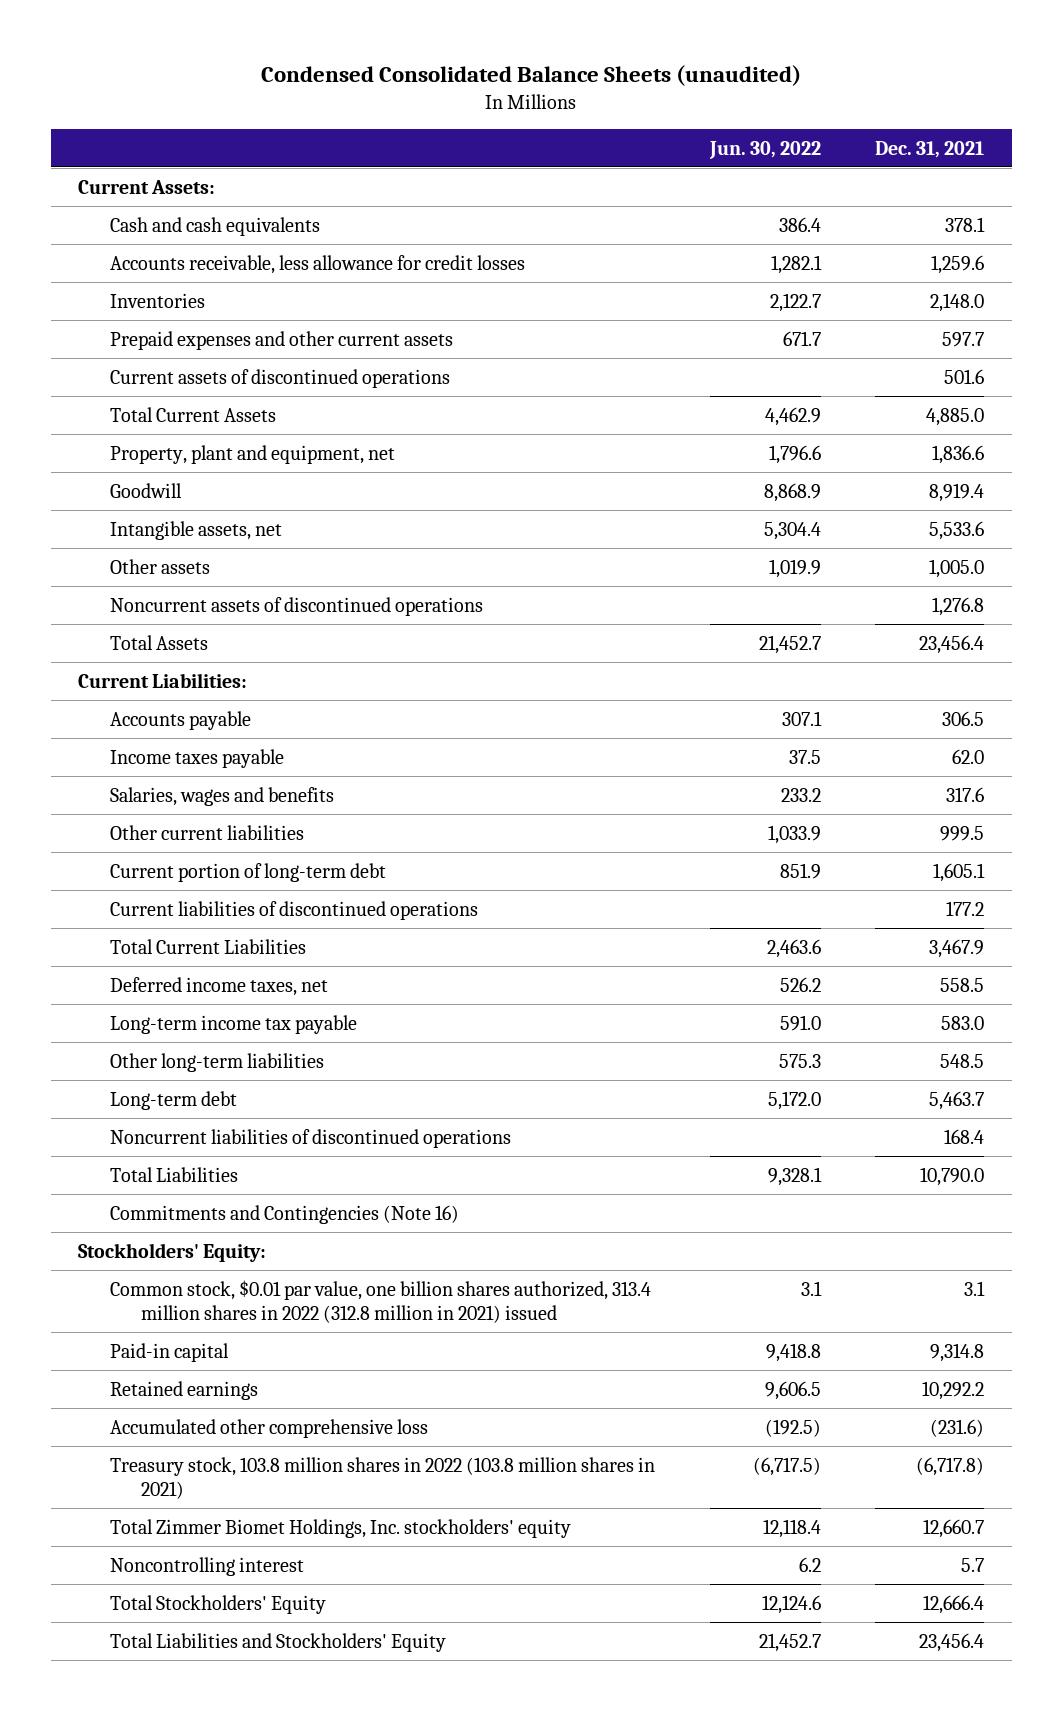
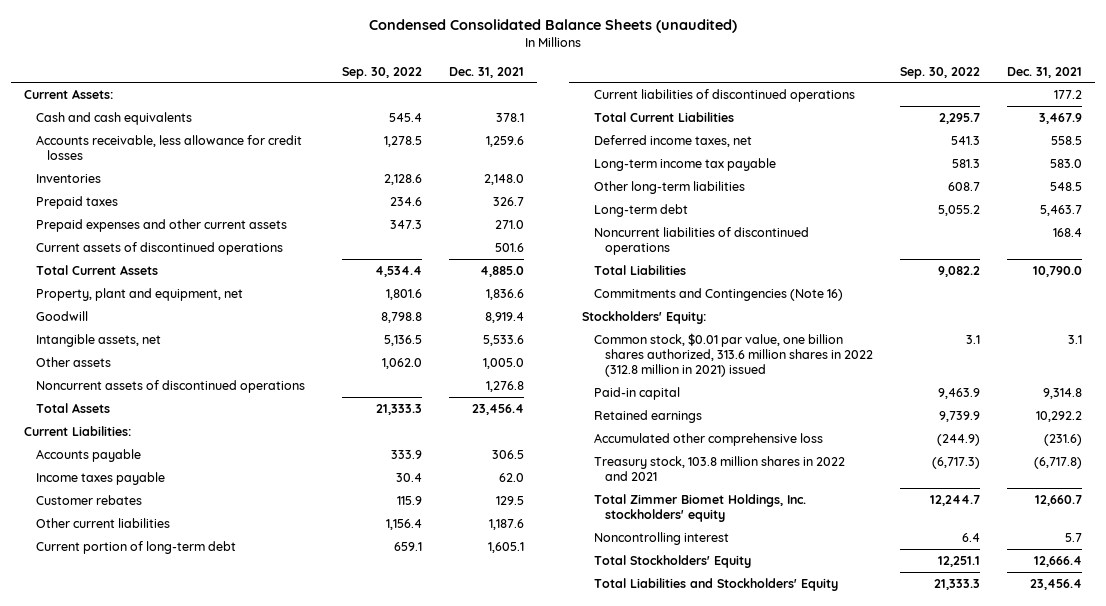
[708,140,821,159] Jun. 30, 2022 -> none
none -> [341,66,422,79] Sep. 30, 2022
none -> [35,195,118,209] Prepaid taxes
[942,331,985,347] 597.7 -> [494,219,524,229] 271.0
[109,786,334,806] Salaries, wages and benefits -> none
none -> [35,494,142,505] Customer rebates
[940,825,985,841] 999.5 -> [488,518,524,530] 1,187.6
[109,1279,651,1324] Common stock, $0.01 par value, one billion shares authorized, 313.4 million shares in 2022 (312.8 million in 2021) issued -> [593,332,874,377] Common stock, $0.01 par value, one billion shares authorized, 313.6 million shares in 2022 (312.8 million in 2021) issued
[109,1456,655,1500] Treasury stock, 103.8 million shares in 2022 (103.8 million shares in 2021) -> [593,455,845,481] Treasury stock, 103.8 million shares in 2022 and 2021

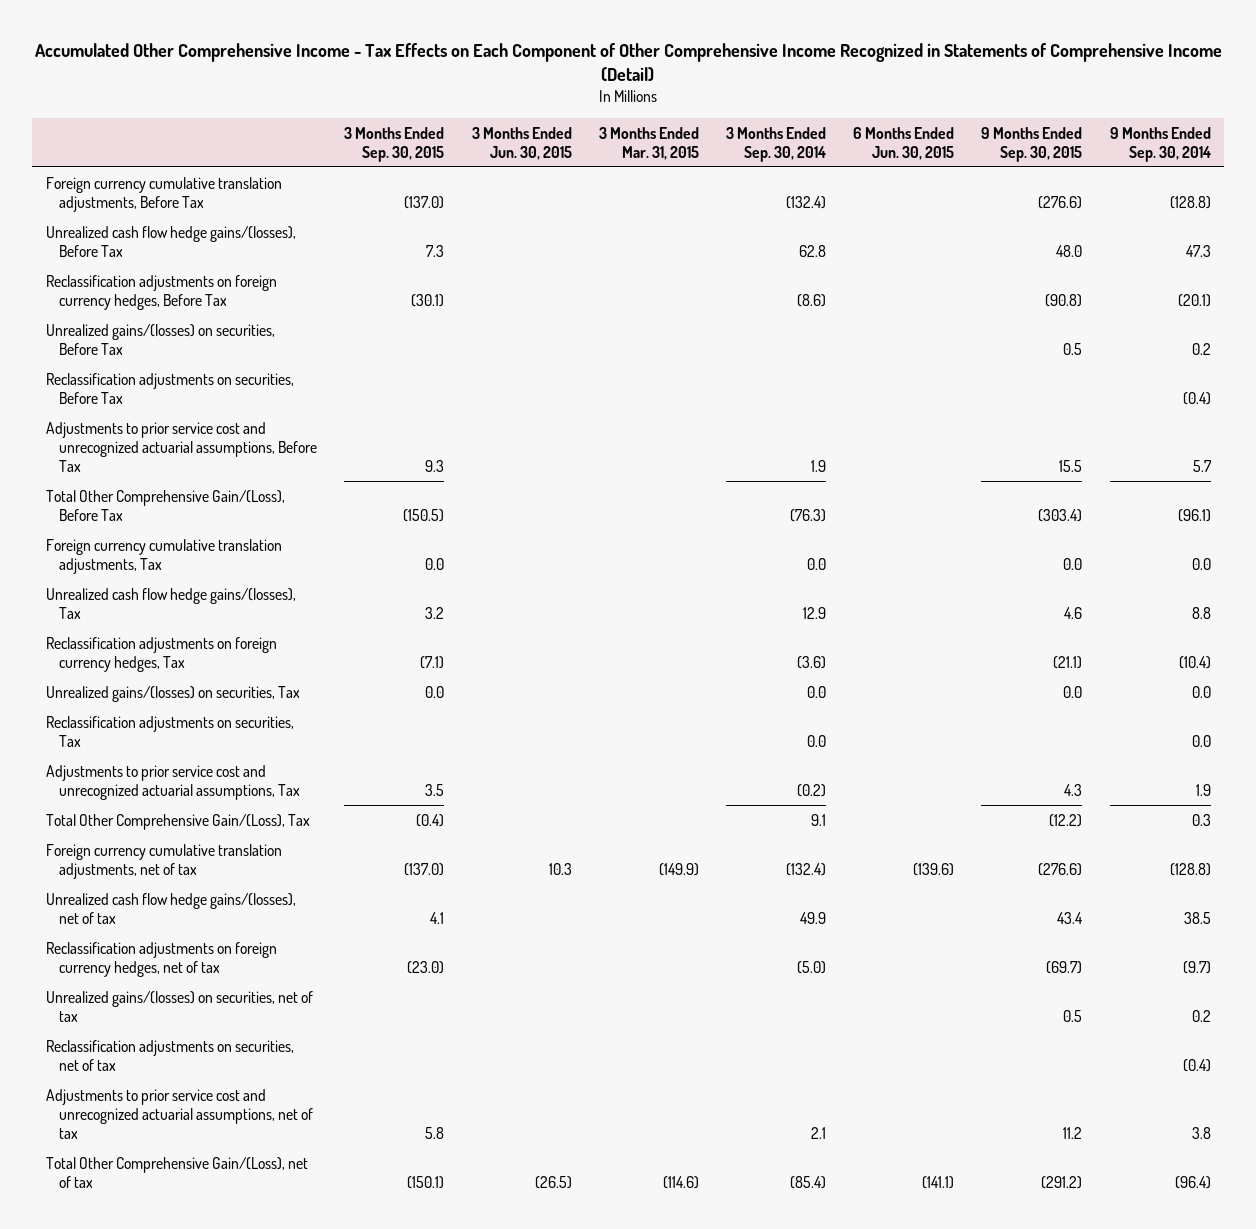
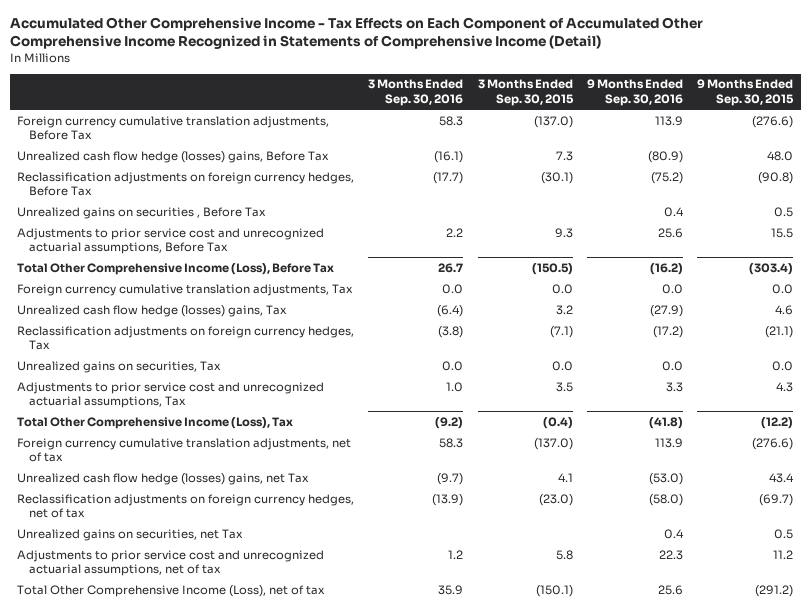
[35,42,1223,82] Accumulated Other Comprehensive Income - Tax Effects on Each Component of Other Comprehensive Income Recognized in Statements of Comprehensive Income (Detail) -> [9,16,703,50] Accumulated Other Comprehensive Income - Tax Effects on Each Component of Accumulated Other Comprehensive Income Recognized in Statements of Comprehensive Income (Detail)
[471,126,572,160] 3 Months Ended Jun. 30, 2015 -> none
[598,126,699,160] 3 Months Ended Mar. 31, 2015 -> none
[726,126,827,162] 3 Months Ended Sep. 30, 2014 -> none
[853,126,955,160] 6 Months Ended Jun. 30, 2015 -> none
[1109,126,1211,162] 9 Months Ended Sep. 30, 2014 -> none
none -> [368,79,464,106] 3 Months Ended Sep. 30, 2016
none -> [587,79,684,106] 9 Months Ended Sep. 30, 2016
[45,225,296,257] Unrealized cash flow hedge gains/(losses), Before Tax -> [16,150,329,163] Unrealized cash flow hedge (losses) gains, Before Tax
[45,372,294,404] Reclassification adjustments on securities, Before Tax -> none
[45,323,275,355] Unrealized gains/(losses) on securities, Before Tax -> [16,206,266,219] Unrealized gains on securities , Before Tax
[45,489,285,521] Total Other Comprehensive Gain/(Loss), Before Tax -> [16,262,334,275] Total Other Comprehensive Income (Loss), Before Tax
[45,587,296,619] Unrealized cash flow hedge gains/(losses), Tax -> [16,304,287,317] Unrealized cash flow hedge (losses) gains, Tax
[45,715,294,747] Reclassification adjustments on securities, Tax -> none
[45,685,300,702] Unrealized gains/(losses) on securities, Tax -> [16,360,221,373] Unrealized gains on securities, Tax
[45,813,310,830] Total Other Comprehensive Gain/(Loss), Tax -> [16,416,293,429] Total Other Comprehensive Income (Loss), Tax
[45,892,296,924] Unrealized cash flow hedge gains/(losses), net of tax -> [16,472,309,485] Unrealized cash flow hedge (losses) gains, net Tax
[45,1039,294,1071] Reclassification adjustments on securities, net of tax -> none
[45,990,313,1022] Unrealized gains/(losses) on securities, net of tax -> [16,528,243,541] Unrealized gains on securities, net Tax
[45,1156,308,1188] Total Other Comprehensive Gain/(Loss), net of tax -> [16,584,325,597] Total Other Comprehensive Income (Loss), net of tax

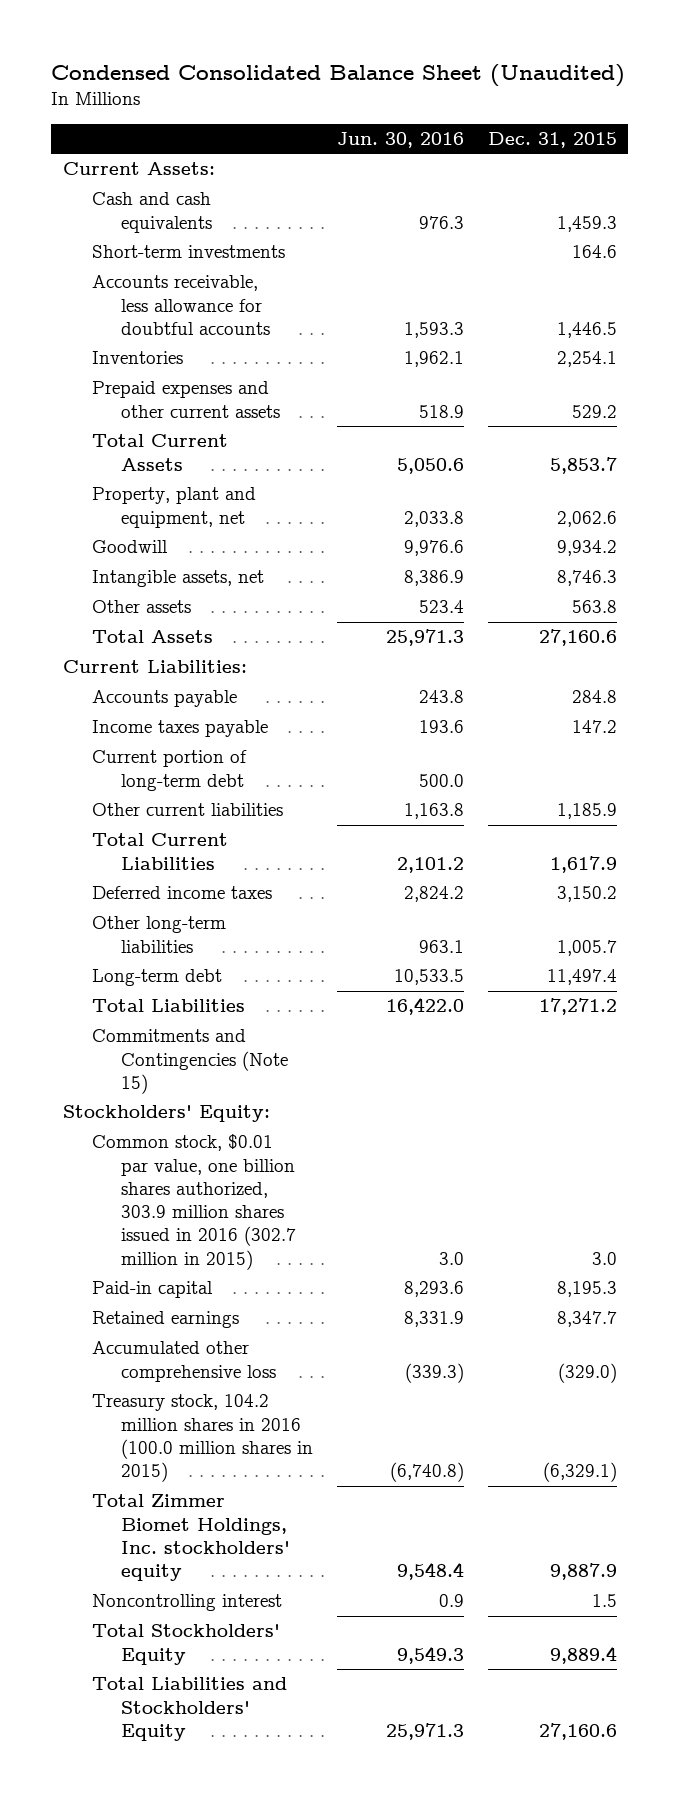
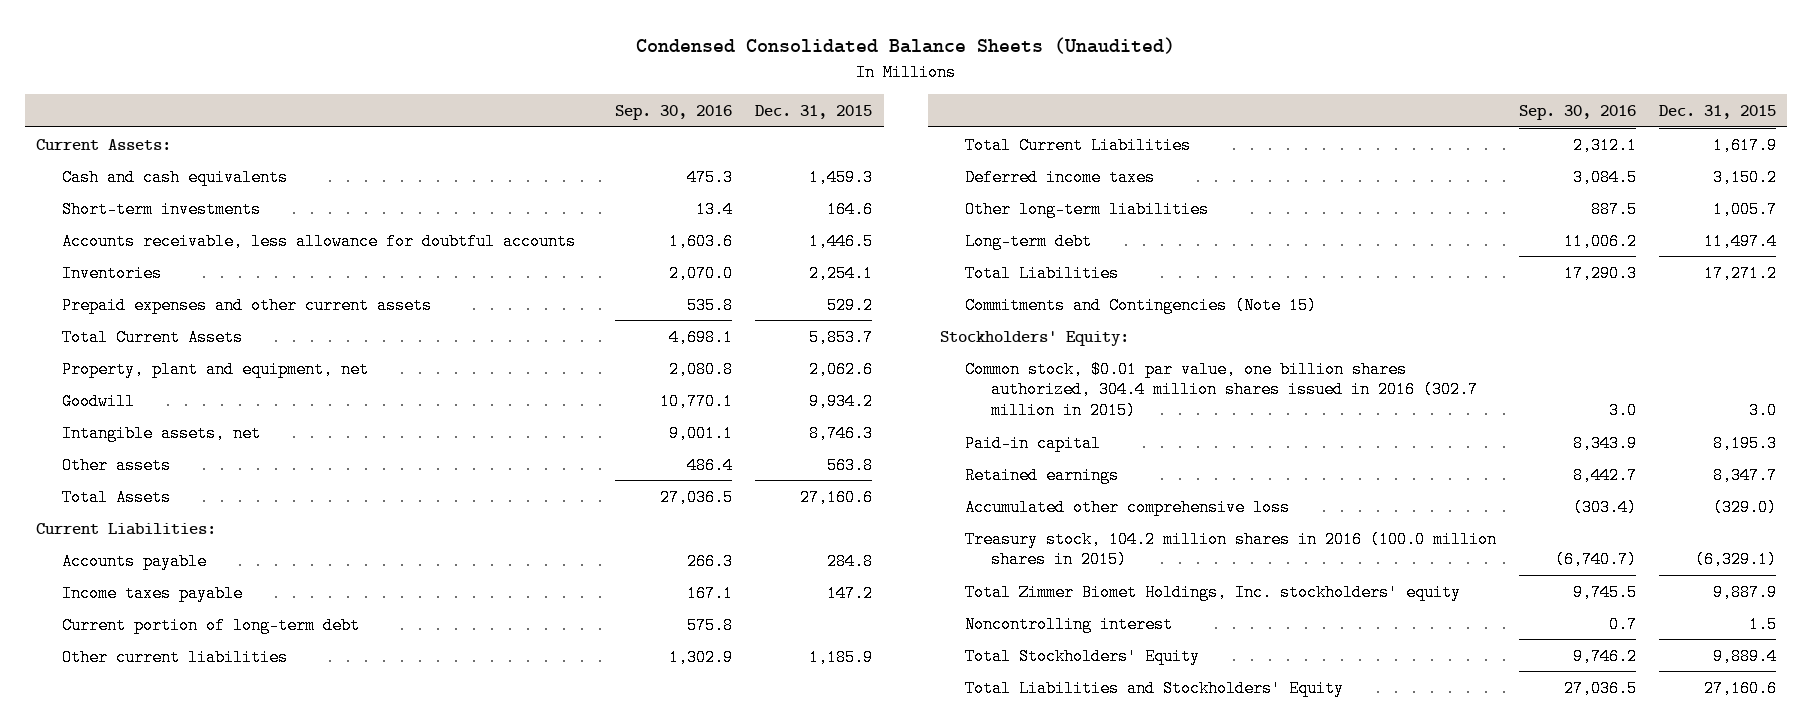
[50,63,625,87] Condensed Consolidated Balance Sheet (Unaudited) -> [636,37,1176,55] Condensed Consolidated Balance Sheets (Unaudited)
[336,131,464,148] Jun. 30, 2016 -> none
none -> [615,104,733,120] Sep. 30, 2016
[91,1134,296,1270] Common stock, $0.01 par value, one billion shares authorized, 303.9 million shares issued in 2016 (302.7 million in 2015) -> [965,360,1478,420] Common stock, $0.01 par value, one billion shares authorized, 304.4 million shares issued in 2016 (302.7 million in 2015)

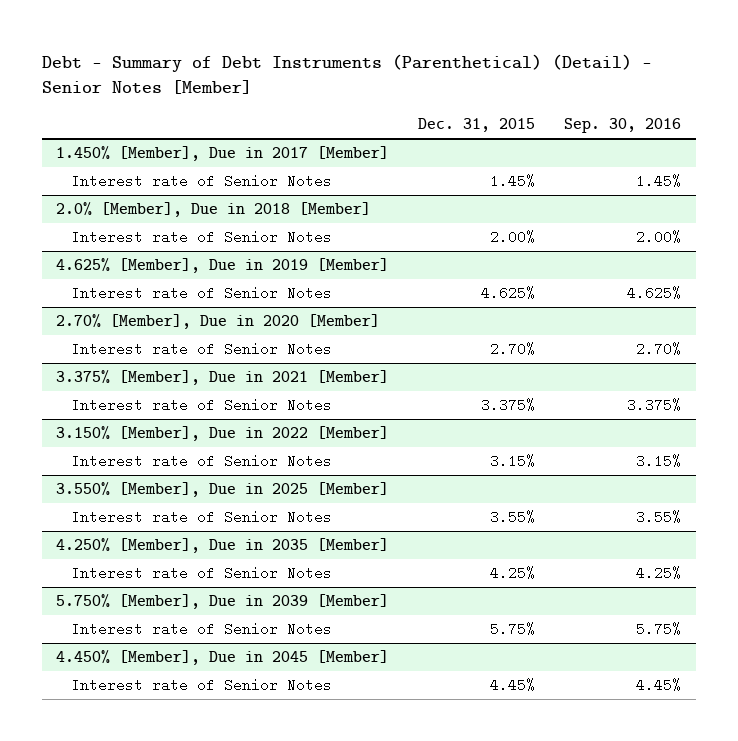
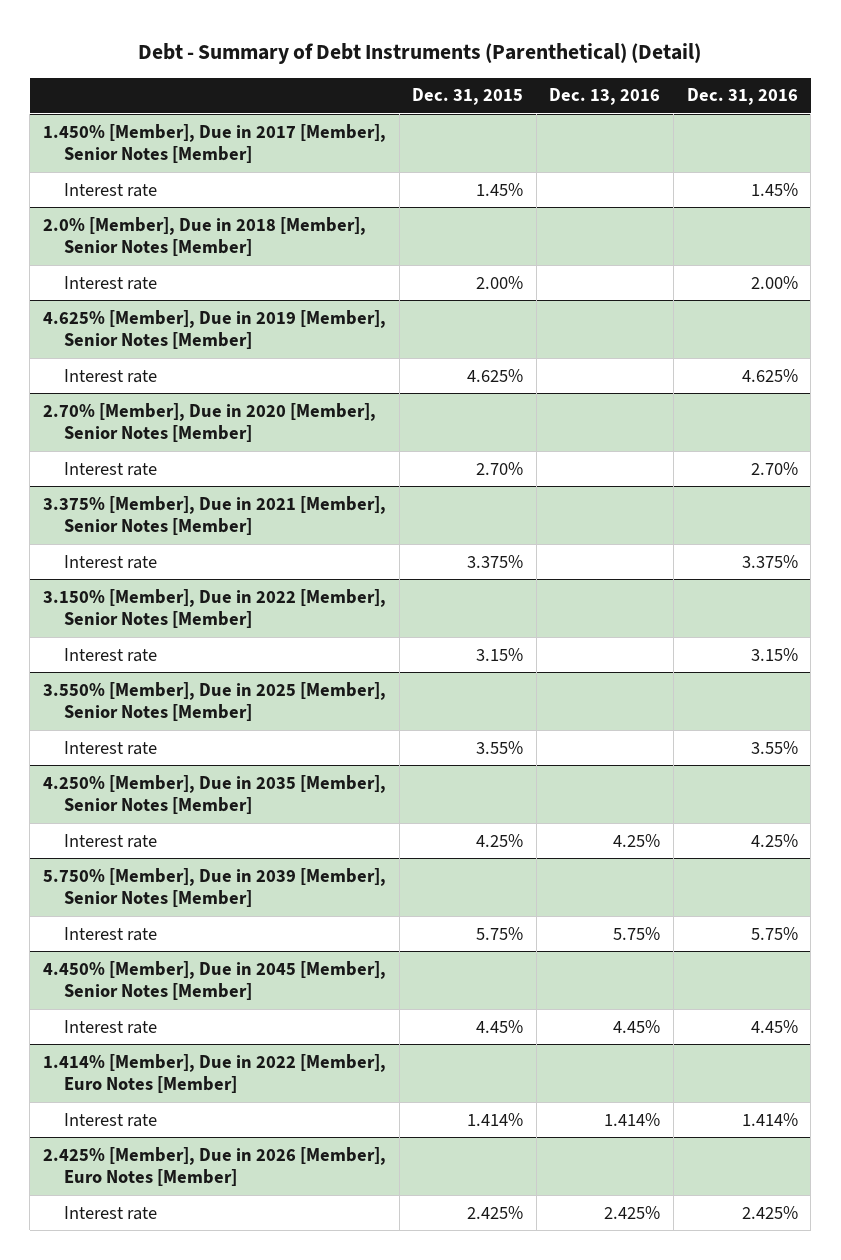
[41,53,652,95] Debt - Summary of Debt Instruments (Parenthetical) (Detail) - Senior Notes [Member] -> [138,42,702,64] Debt - Summary of Debt Instruments (Parenthetical) (Detail)
[564,118,682,134] Sep. 30, 2016 -> none
none -> [549,88,661,106] Dec. 13, 2016
none -> [686,88,798,106] Dec. 31, 2016
[56,146,390,162] 1.450% [Member], Due in 2017 [Member] -> [43,123,387,164] 1.450% [Member], Due in 2017 [Member], Senior Notes [Member]
[71,174,333,189] Interest rate of Senior Notes -> [63,182,157,197] Interest rate
[56,202,372,218] 2.0% [Member], Due in 2018 [Member] -> [43,216,367,257] 2.0% [Member], Due in 2018 [Member], Senior Notes [Member]
[71,230,333,245] Interest rate of Senior Notes -> [63,275,157,290] Interest rate
[56,258,390,274] 4.625% [Member], Due in 2019 [Member] -> [43,309,387,350] 4.625% [Member], Due in 2019 [Member], Senior Notes [Member]
[71,286,333,301] Interest rate of Senior Notes -> [63,368,157,383] Interest rate
[56,314,381,330] 2.70% [Member], Due in 2020 [Member] -> [43,402,377,443] 2.70% [Member], Due in 2020 [Member], Senior Notes [Member]
[71,342,333,357] Interest rate of Senior Notes -> [63,461,157,476] Interest rate
[56,370,390,386] 3.375% [Member], Due in 2021 [Member] -> [43,495,387,536] 3.375% [Member], Due in 2021 [Member], Senior Notes [Member]
[71,398,333,413] Interest rate of Senior Notes -> [63,554,157,569] Interest rate
[56,426,390,442] 3.150% [Member], Due in 2022 [Member] -> [43,588,387,629] 3.150% [Member], Due in 2022 [Member], Senior Notes [Member]
[71,454,333,469] Interest rate of Senior Notes -> [63,647,157,662] Interest rate
[56,482,390,498] 3.550% [Member], Due in 2025 [Member] -> [43,681,387,722] 3.550% [Member], Due in 2025 [Member], Senior Notes [Member]
[71,510,333,525] Interest rate of Senior Notes -> [63,740,157,755] Interest rate
[56,538,390,554] 4.250% [Member], Due in 2035 [Member] -> [43,774,387,815] 4.250% [Member], Due in 2035 [Member], Senior Notes [Member]
[71,566,333,581] Interest rate of Senior Notes -> [63,833,157,848] Interest rate
[56,594,390,610] 5.750% [Member], Due in 2039 [Member] -> [43,867,387,908] 5.750% [Member], Due in 2039 [Member], Senior Notes [Member]
[71,622,333,637] Interest rate of Senior Notes -> [63,926,157,941] Interest rate
[56,650,390,666] 4.450% [Member], Due in 2045 [Member] -> [43,960,387,1001] 4.450% [Member], Due in 2045 [Member], Senior Notes [Member]
[71,678,333,693] Interest rate of Senior Notes -> [63,1019,157,1034] Interest rate
none -> [43,1053,387,1094] 1.414% [Member], Due in 2022 [Member], Euro Notes [Member]
none -> [63,1112,157,1127] Interest rate
none -> [43,1146,387,1187] 2.425% [Member], Due in 2026 [Member], Euro Notes [Member]
none -> [63,1205,157,1220] Interest rate

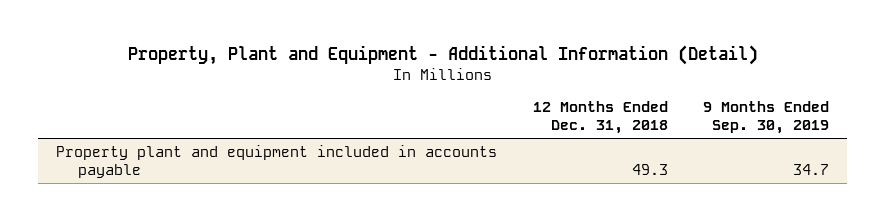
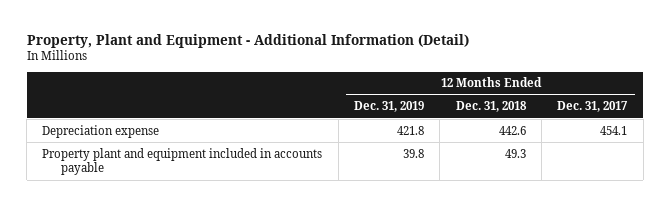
[703,101,830,135] 9 Months Ended Sep. 30, 2019 -> none
none -> [354,101,425,113] Dec. 31, 2019
none -> [557,101,629,113] Dec. 31, 2017
none -> [42,124,160,138] Depreciation expense

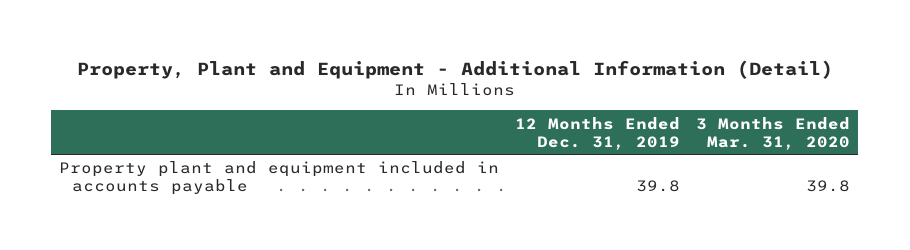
[455,101,527,113] Dec. 31, 2018 -> none
[557,101,629,113] Dec. 31, 2017 -> none
none -> [696,116,851,150] 3 Months Ended Mar. 31, 2020
[42,124,160,138] Depreciation expense -> none

